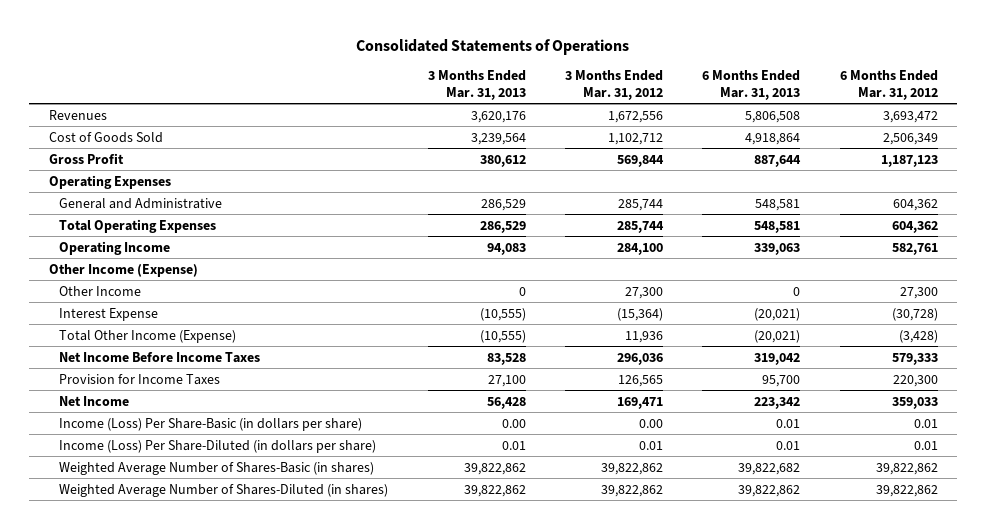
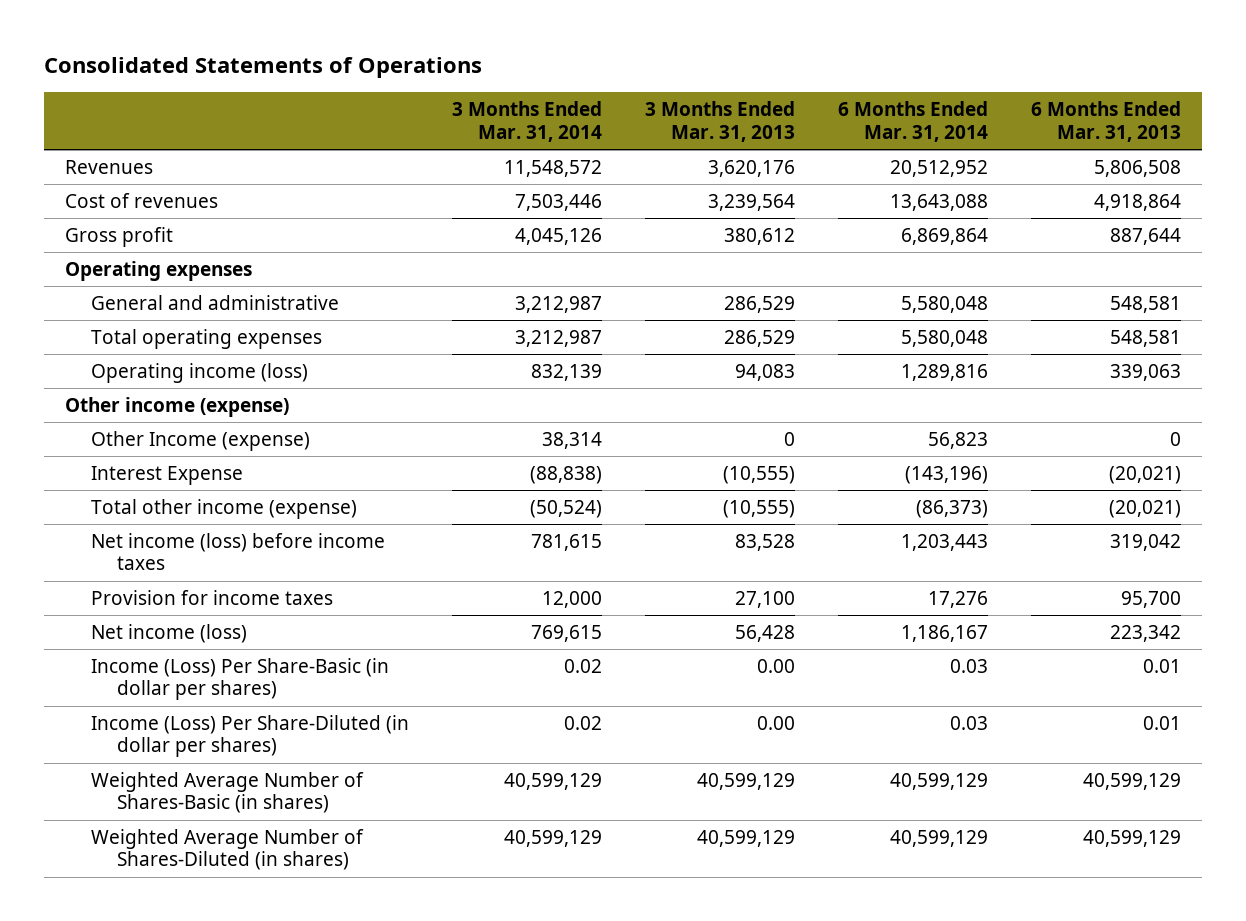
[564,70,663,100] 3 Months Ended Mar. 31, 2012 -> none
[839,70,938,100] 6 Months Ended Mar. 31, 2012 -> none
none -> [452,101,603,142] 3 Months Ended Mar. 31, 2014
none -> [837,101,988,142] 6 Months Ended Mar. 31, 2014
[49,131,164,143] Cost of Goods Sold -> [65,192,219,208] Cost of revenues
[49,152,125,164] Gross Profit -> [65,226,174,247] Gross profit
[49,174,172,189] Operating Expenses -> [65,260,253,281] Operating expenses
[59,197,223,209] General and Administrative -> [91,294,340,310] General and administrative
[59,218,217,233] Total Operating Expenses -> [91,328,323,349] Total operating expenses
[59,240,171,255] Operating Income -> [91,362,309,383] Operating income (loss)
[49,263,199,277] Other Income (Expense) -> [65,396,290,417] Other income (expense)
[59,285,142,296] Other Income -> [91,430,311,451] Other Income (expense)
[59,329,237,343] Total Other Income (Expense) -> [91,498,358,519] Total other income (expense)
[59,351,261,363] Net Income Before Income Taxes -> [91,532,386,571] Net income (loss) before income taxes
[59,373,221,385] Provision for Income Taxes -> [91,589,334,605] Provision for income taxes
[59,395,130,406] Net Income -> [91,623,248,643] Net income (loss)
[59,417,363,431] Income (Loss) Per Share-Basic (in dollars per share) -> [91,657,390,701] Income (Loss) Per Share-Basic (in dollar per shares)
[59,439,377,453] Income (Loss) Per Share-Diluted (in dollars per share) -> [91,714,410,758] Income (Loss) Per Share-Diluted (in dollar per shares)
[501,440,526,450] 0.01 -> [756,715,795,730] 0.00
[463,462,526,475] 39,822,862 -> [696,772,795,790] 40,599,129
[738,462,801,475] 39,822,682 -> [1082,772,1181,790] 40,599,129
[463,484,526,497] 39,822,862 -> [696,829,795,847] 40,599,129
[738,484,801,497] 39,822,862 -> [1082,829,1181,847] 40,599,129

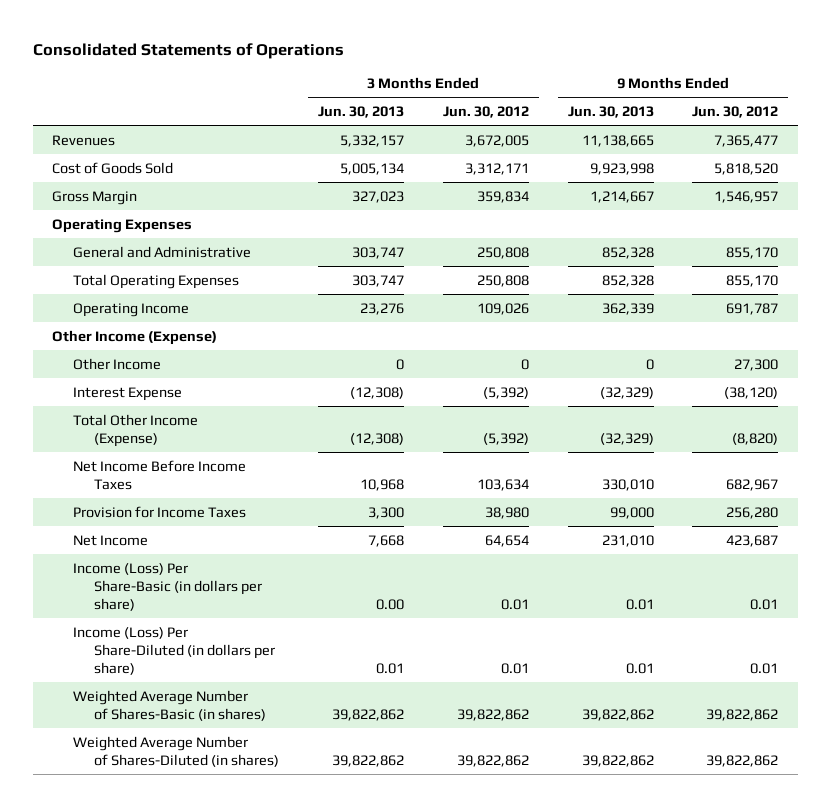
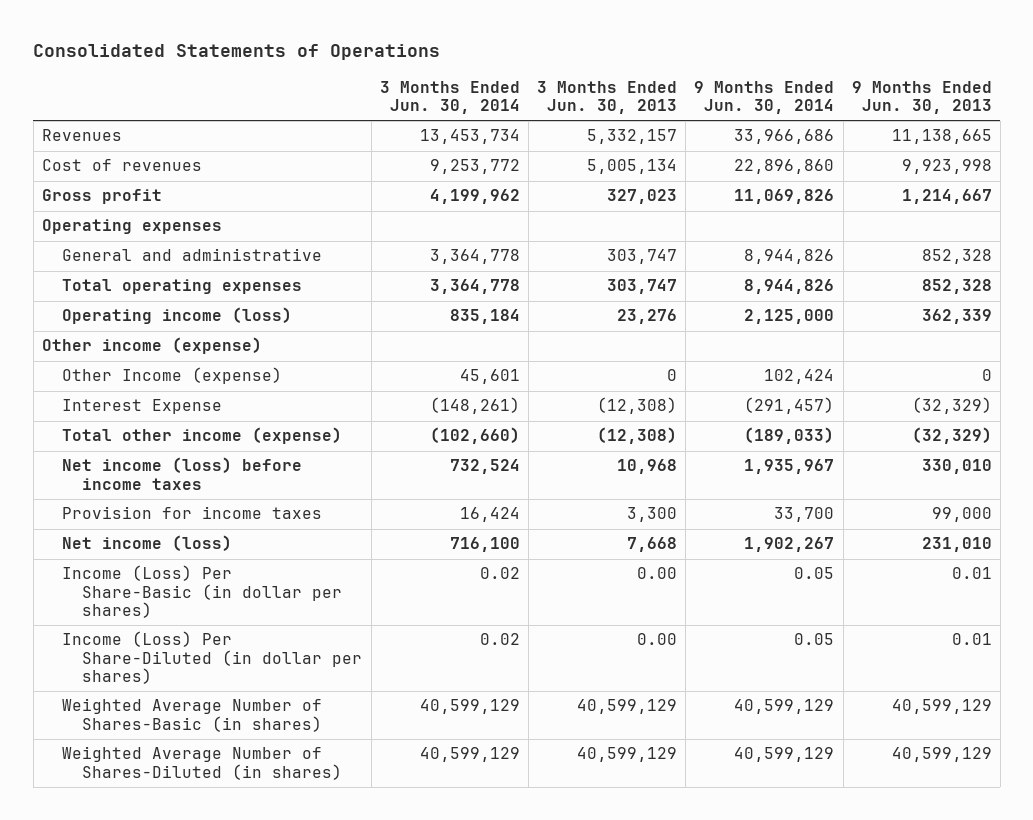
[442,105,529,118] Jun. 30, 2012 -> none
[692,105,779,118] Jun. 30, 2012 -> none
none -> [379,81,520,115] 3 Months Ended Jun. 30, 2014
none -> [694,81,835,115] 9 Months Ended Jun. 30, 2014
[52,161,174,174] Cost of Goods Sold -> [41,159,202,172] Cost of revenues
[52,190,138,205] Gross Margin -> [41,189,162,205] Gross profit
[52,218,193,233] Operating Expenses -> [41,219,222,235] Operating expenses
[73,245,252,258] General and Administrative -> [62,248,323,262] General and administrative
[73,273,240,289] Total Operating Expenses -> [62,279,303,295] Total operating expenses
[73,302,190,317] Operating Income -> [62,307,293,325] Operating income (loss)
[52,329,218,345] Other Income (Expense) -> [41,337,262,355] Other income (expense)
[73,357,162,370] Other Income -> [62,367,283,385] Other Income (expense)
[73,413,199,447] Total Other Income (Expense) -> [62,427,343,445] Total other income (expense)
[73,459,247,490] Net Income Before Income Taxes -> [62,457,303,490] Net income (loss) before income taxes
[73,505,247,518] Provision for Income Taxes -> [62,506,323,520] Provision for income taxes
[73,534,149,546] Net Income -> [62,535,233,552] Net income (loss)
[73,562,263,611] Income (Loss) Per Share-Basic (in dollars per share) -> [62,565,343,618] Income (Loss) Per Share-Basic (in dollar per shares)
[73,626,276,675] Income (Loss) Per Share-Diluted (in dollars per share) -> [62,631,363,684] Income (Loss) Per Share-Diluted (in dollar per shares)
[376,662,405,674] 0.01 -> [637,633,678,646] 0.00
[332,708,405,721] 39,822,862 -> [577,699,678,715] 40,599,129
[581,708,654,721] 39,822,862 -> [891,699,992,715] 40,599,129
[332,754,405,767] 39,822,862 -> [577,747,678,763] 40,599,129
[581,754,654,767] 39,822,862 -> [891,747,992,763] 40,599,129

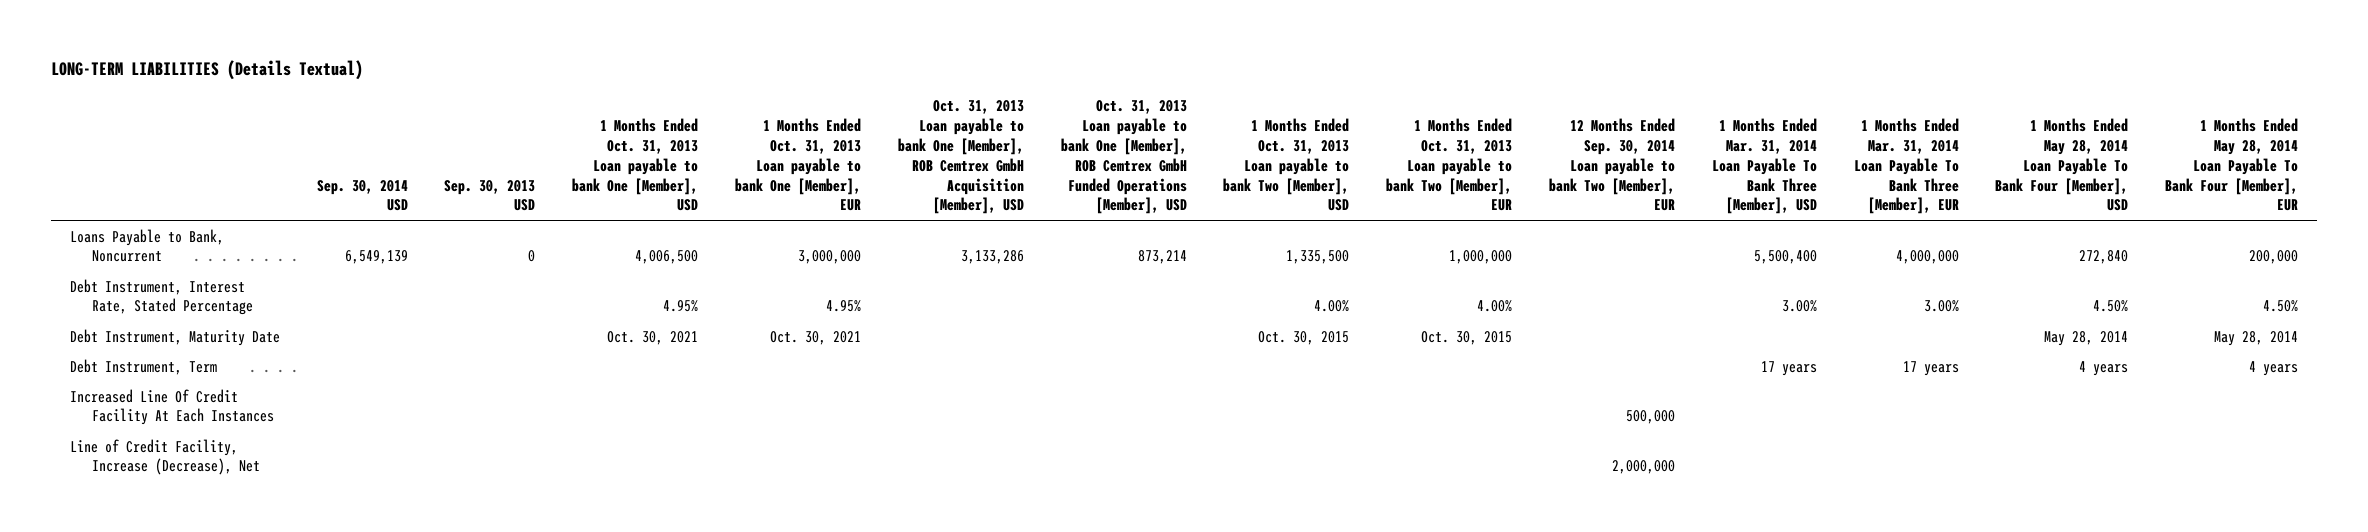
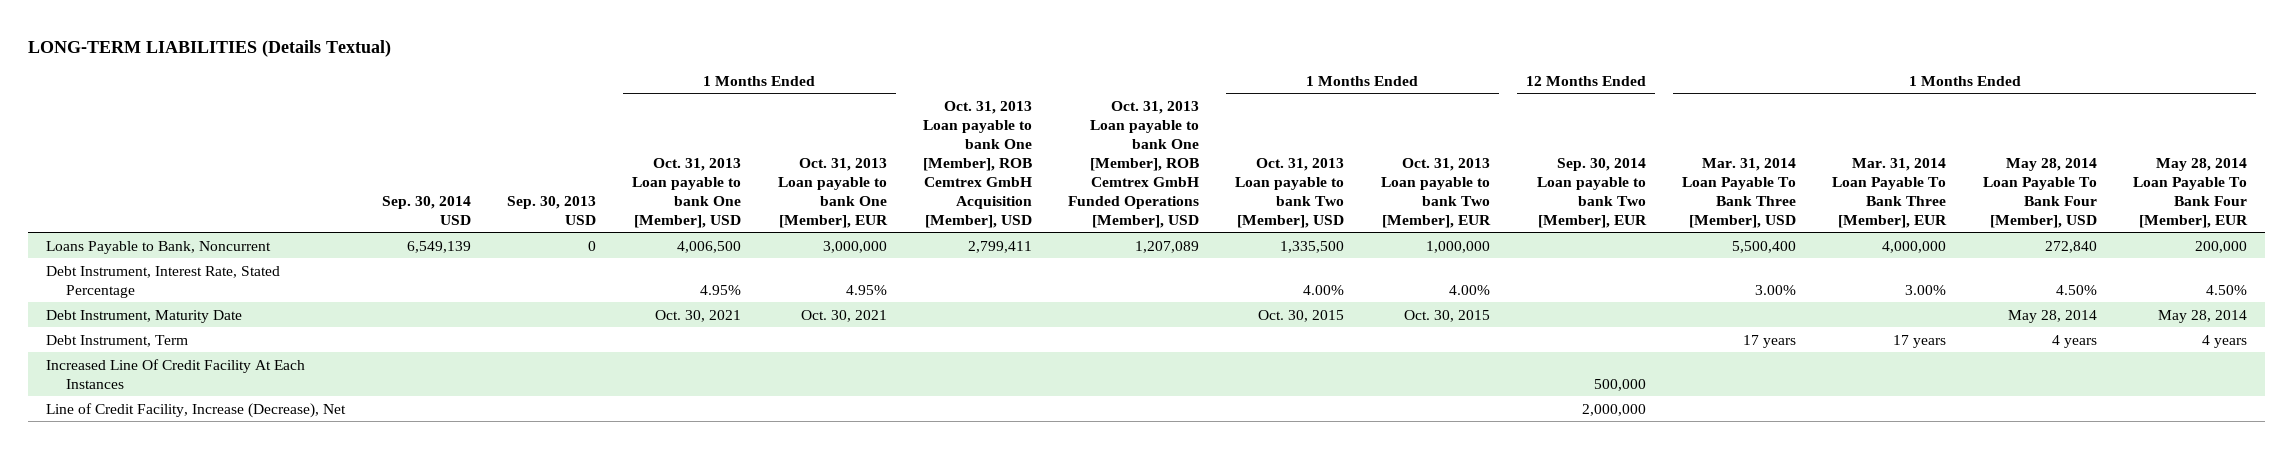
[960,250,1024,265] 3,133,286 -> [967,240,1032,253] 2,799,411
[1137,250,1187,265] 873,214 -> [1135,240,1200,253] 1,207,089

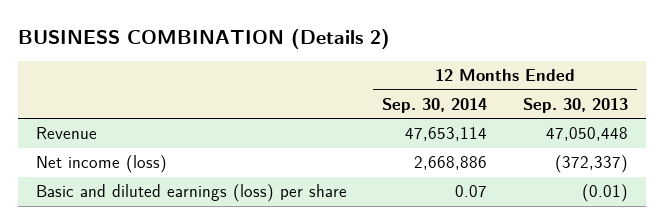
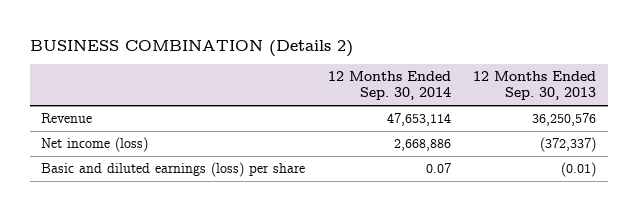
[546,127,629,142] 47,050,448 -> [532,112,597,126] 36,250,576

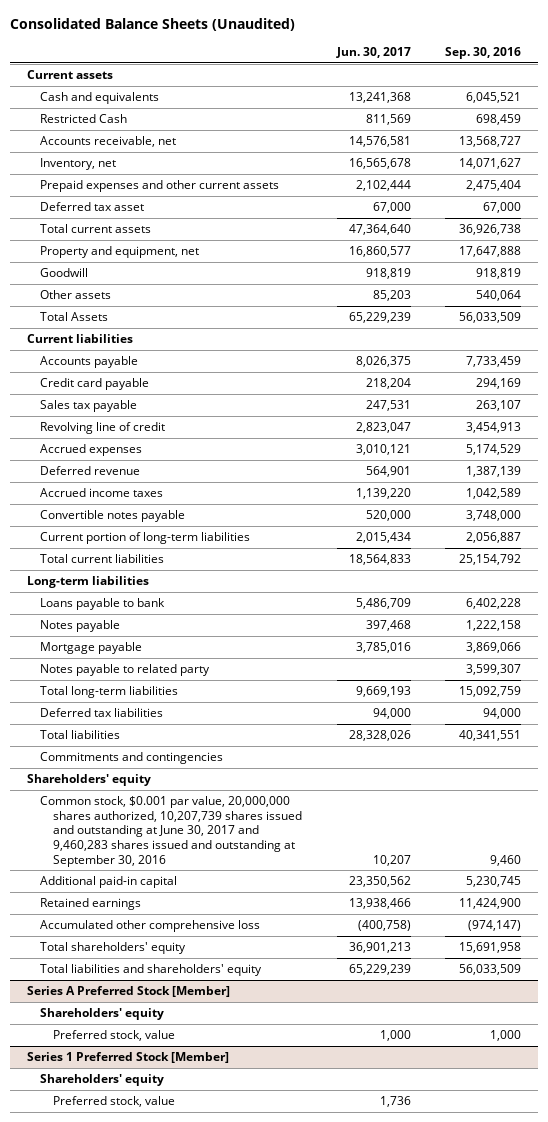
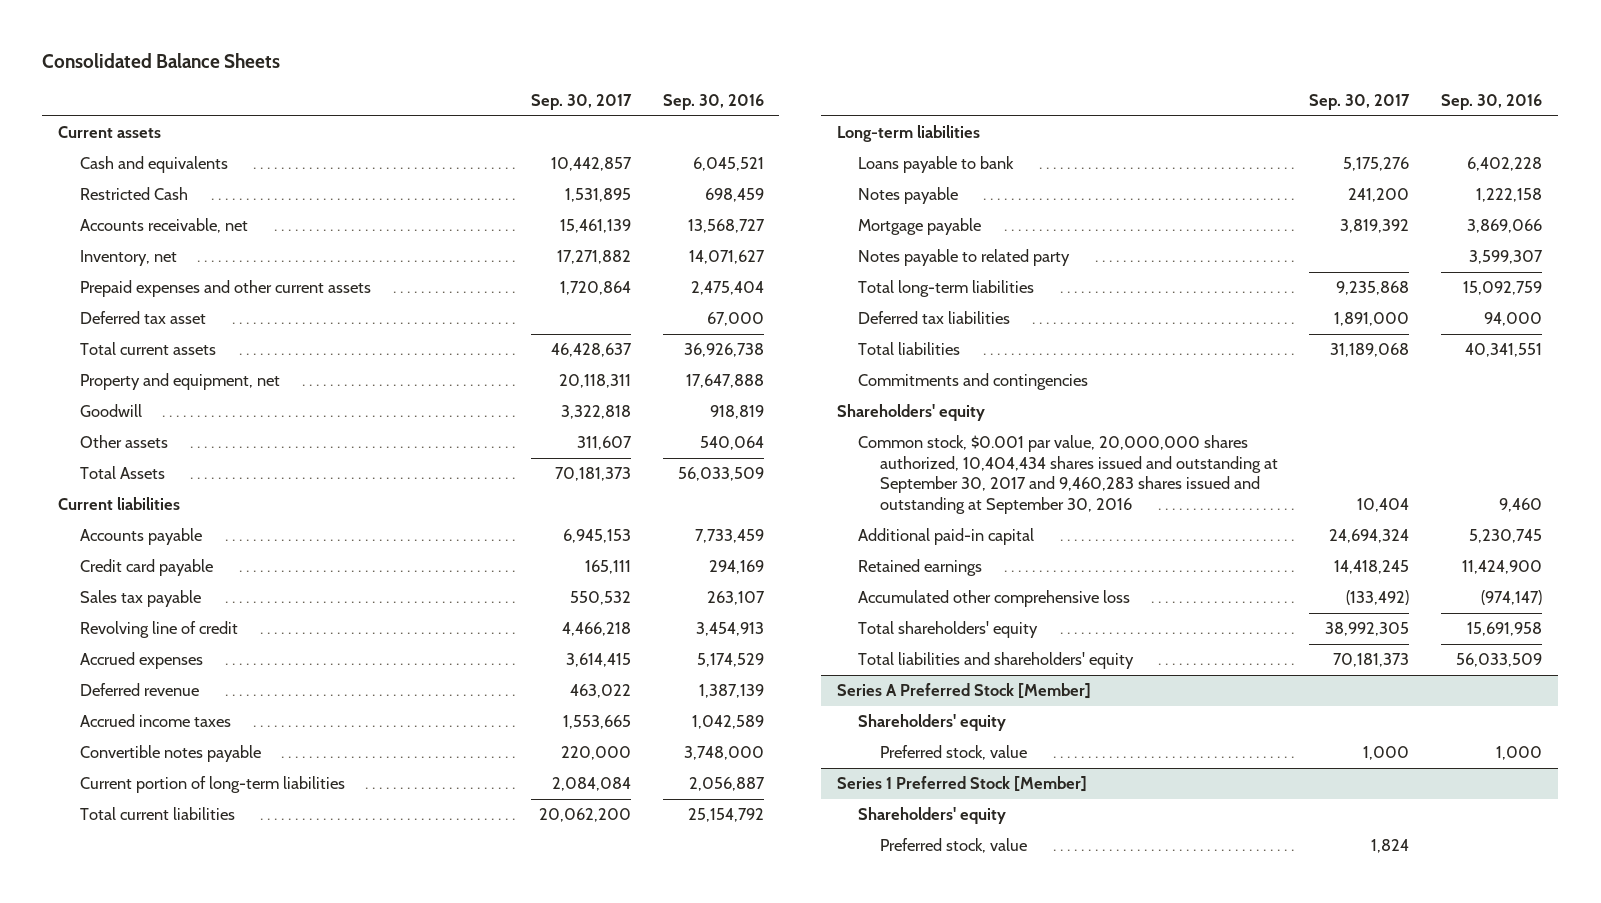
[10,17,296,31] Consolidated Balance Sheets (Unaudited) -> [42,53,281,69] Consolidated Balance Sheets
[335,46,411,58] Jun. 30, 2017 -> none
none -> [530,94,632,111] Sep. 30, 2017
[40,796,303,867] Common stock, $0.001 par value, 20,000,000 shares authorized, 10,207,739 shares issued and outstanding at June 30, 2017 and 9,460,283 shares issued and outstanding at September 30, 2016 -> [858,435,1278,515] Common stock, $0.001 par value, 20,000,000 shares authorized, 10,404,434 shares issued and outstanding at September 30, 2017 and 9,460,283 shares issued and outstanding at September 30, 2016

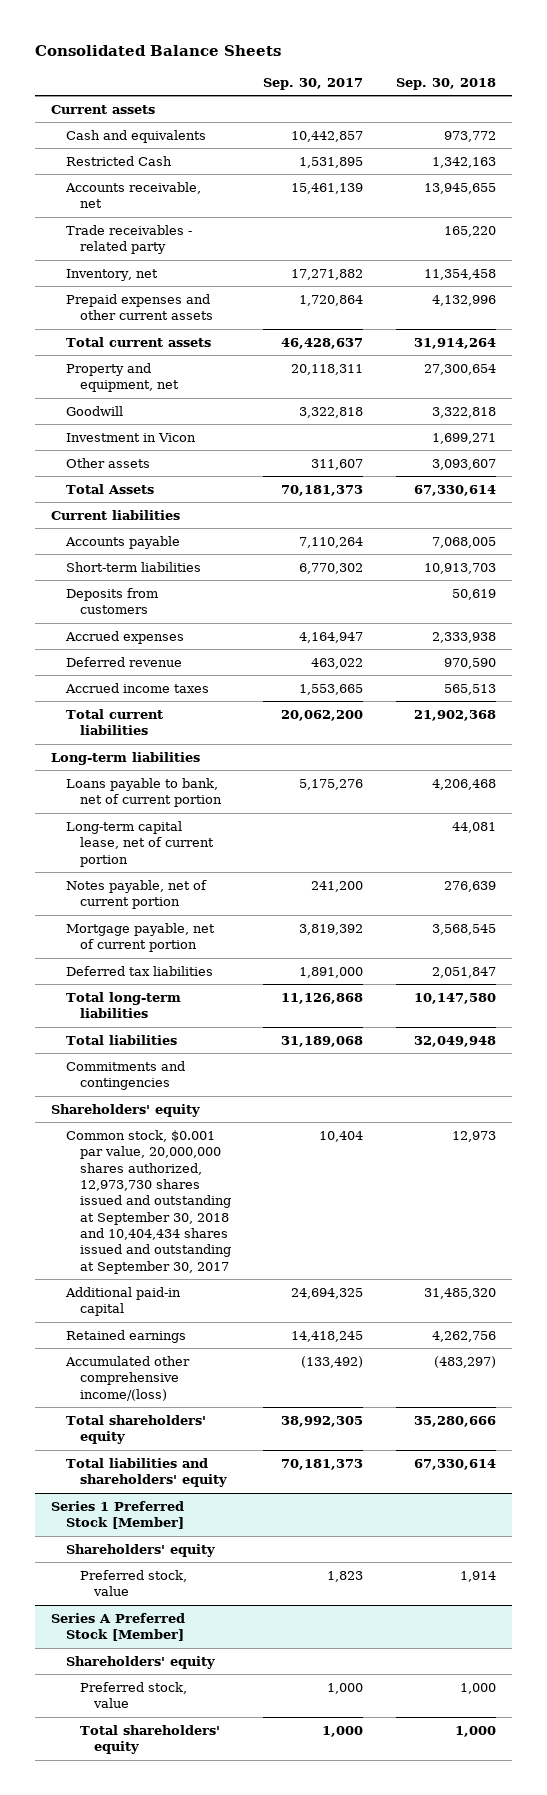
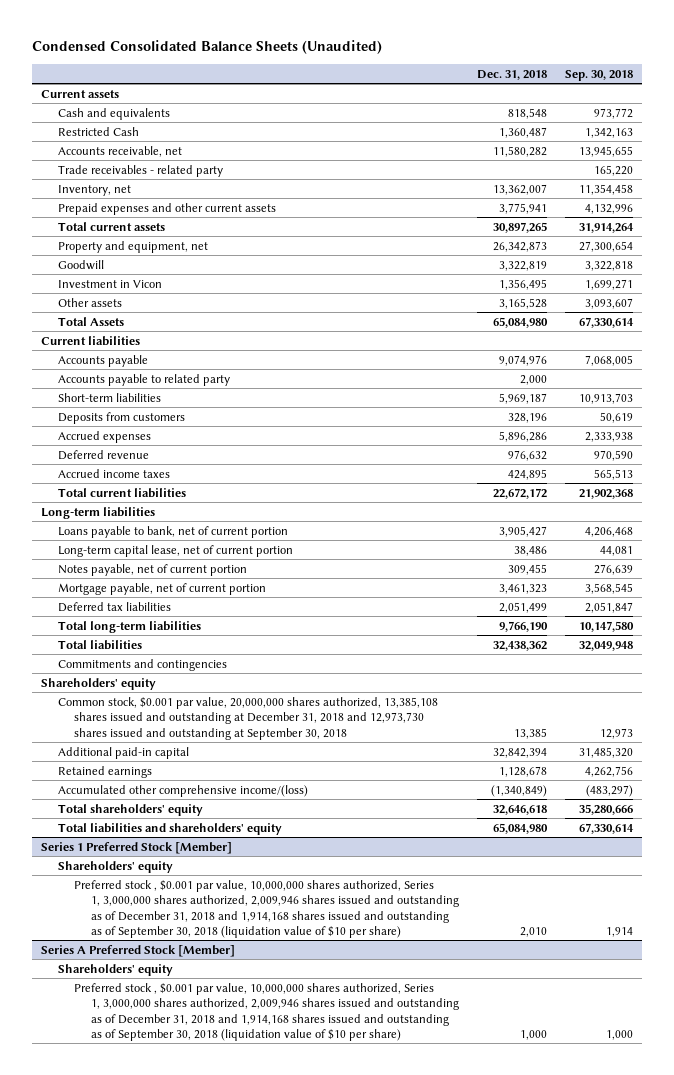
[35,44,282,56] Consolidated Balance Sheets -> [31,40,382,55] Condensed Consolidated Balance Sheets (Unaudited)
[263,77,364,90] Sep. 30, 2017 -> none
none -> [477,69,548,80] Dec. 31, 2018
none -> [57,373,230,386] Accounts payable to related party
[65,1130,231,1274] Common stock, $0.001 par value, 20,000,000 shares authorized, 12,973,730 shares issued and outstanding at September 30, 2018 and 10,404,434 shares issued and outstanding at September 30, 2017 -> [57,696,438,740] Common stock, $0.001 par value, 20,000,000 shares authorized, 13,385,108 shares issued and outstanding at December 31, 2018 and 12,973,730 shares issued and outstanding at September 30, 2018
[79,1570,187,1597] Preferred stock, value -> [74,879,459,938] Preferred stock , $0.001 par value, 10,000,000 shares authorized, Series 1, 3,000,000 shares authorized, 2,009,946 shares issued and outstanding as of December 31, 2018 and 1,914,168 shares issued and outstanding as of September 30, 2018 (liquidation value of $10 per share)
[79,1725,220,1755] Total shareholders' equity -> none
[79,1682,187,1709] Preferred stock, value -> [74,982,459,1041] Preferred stock , $0.001 par value, 10,000,000 shares authorized, Series 1, 3,000,000 shares authorized, 2,009,946 shares issued and outstanding as of December 31, 2018 and 1,914,168 shares issued and outstanding as of September 30, 2018 (liquidation value of $10 per share)

